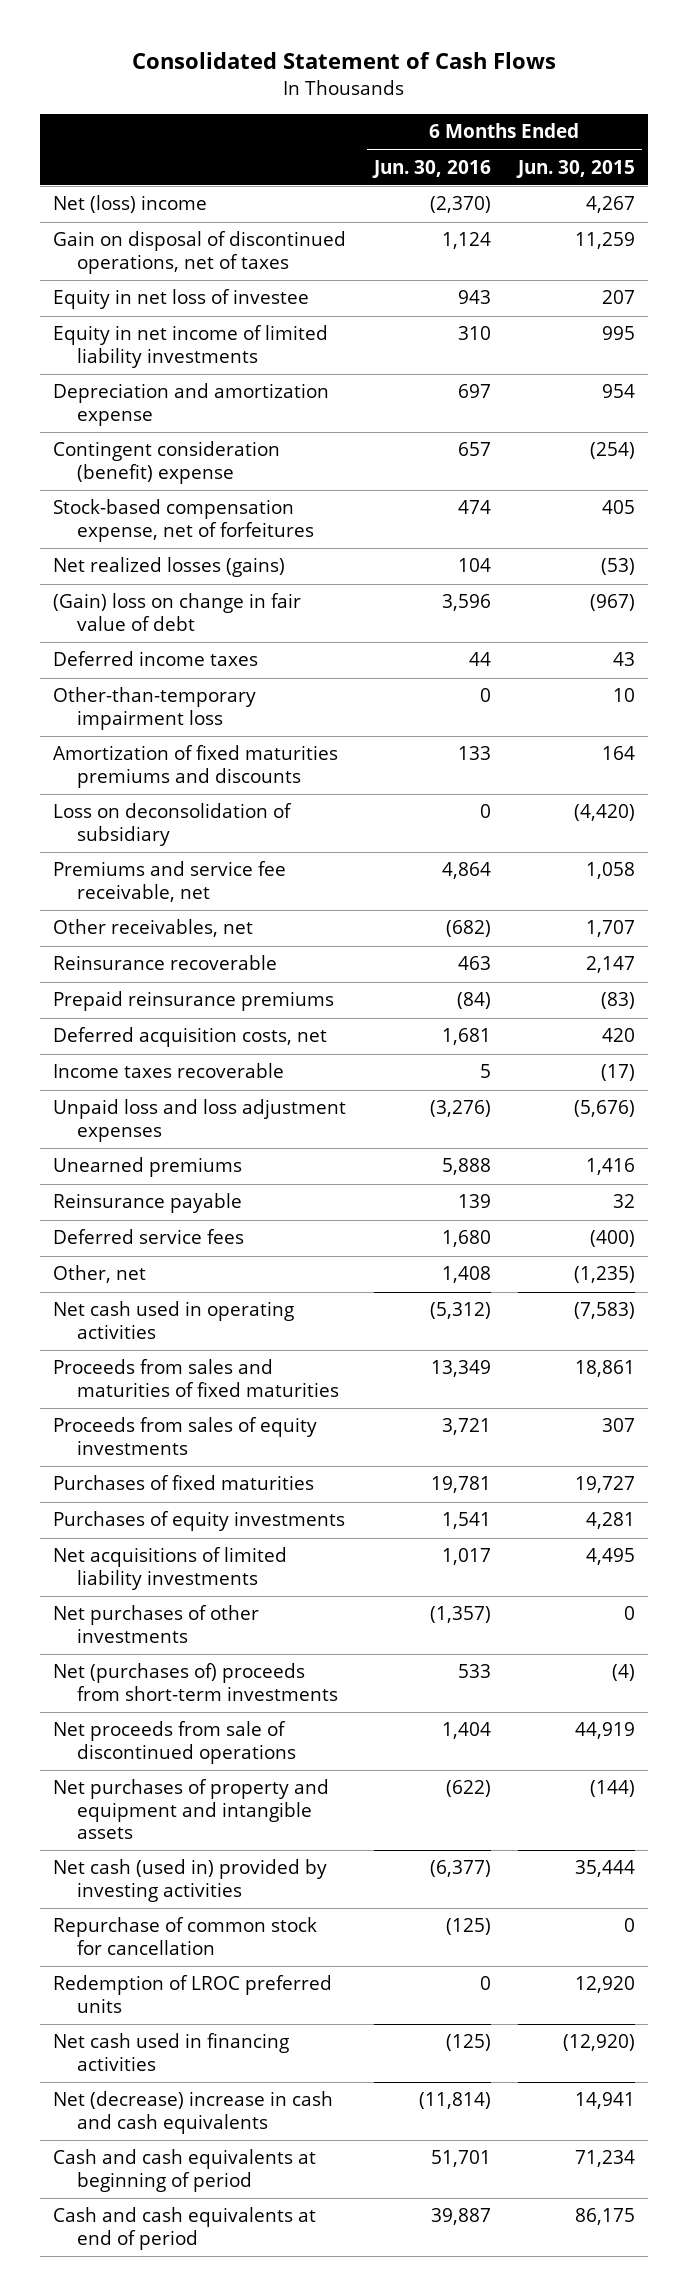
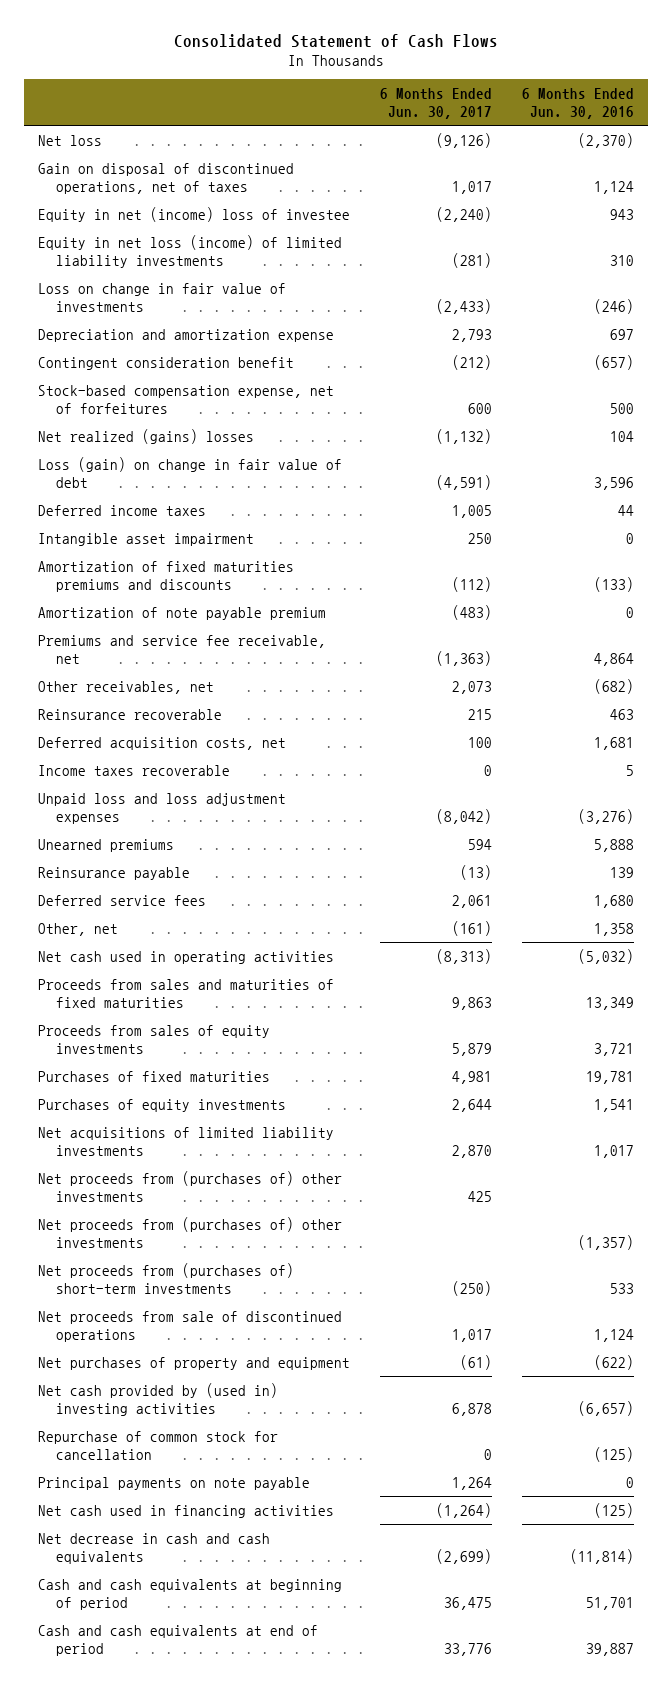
[515,159,635,178] Jun. 30, 2015 -> none
none -> [379,87,492,119] 6 Months Ended Jun. 30, 2017
[53,195,208,214] Net (loss) income -> [38,134,103,146] Net loss
[53,289,310,310] Equity in net loss of investee -> [38,206,351,222] Equity in net (income) loss of investee
[53,325,329,368] Equity in net income of limited liability investments -> [38,234,343,268] Equity in net loss (income) of limited liability investments
none -> [38,282,287,312] Loss on change in fair value of investments
[53,441,281,484] Contingent consideration (benefit) expense -> [38,356,295,370] Contingent consideration benefit
[457,442,491,457] 657 -> [593,354,634,370] (657)
[457,500,491,515] 474 -> [609,402,634,414] 500
[53,557,286,578] Net realized losses (gains) -> [38,428,255,444] Net realized (gains) losses
[53,593,302,631] (Gain) loss on change in fair value of debt -> [38,456,343,488] Loss (gain) on change in fair value of debt
[53,687,257,730] Other-than-temporary impairment loss -> none
[53,803,293,846] Loss on deconsolidation of subsidiary -> none
none -> [38,532,255,546] Intangible asset impairment
[457,746,491,761] 133 -> [593,576,634,592] (133)
none -> [38,606,327,620] Amortization of note payable premium
[53,991,335,1012] Prepaid reinsurance premiums -> none
[441,1266,491,1284] 1,408 -> [593,922,634,936] 1,358
[429,1302,491,1320] (5,312) -> [577,948,634,964] (5,032)
none -> [38,1170,343,1202] Net proceeds from (purchases of) other investments
[53,1605,260,1643] Net purchases of other investments -> [38,1216,343,1248] Net proceeds from (purchases of) other investments
[53,1663,339,1701] Net (purchases of) proceeds from short-term investments -> [38,1262,295,1294] Net proceeds from (purchases of) short-term investments
[441,1722,491,1740] 1,404 -> [593,1328,634,1342] 1,124
[53,1779,330,1839] Net purchases of property and equipment and intangible assets -> [38,1356,351,1370] Net purchases of property and equipment
[53,1859,328,1902] Net cash (used in) provided by investing activities -> [38,1382,279,1416] Net cash provided by (used in) investing activities
[429,1860,491,1878] (6,377) -> [577,1400,634,1416] (6,657)
[53,1975,333,2013] Redemption of LROC preferred units -> none
none -> [38,1476,311,1490] Principal payments on note payable
[53,2091,334,2134] Net (decrease) increase in cash and cash equivalents -> [38,1532,271,1564] Net decrease in cash and cash equivalents

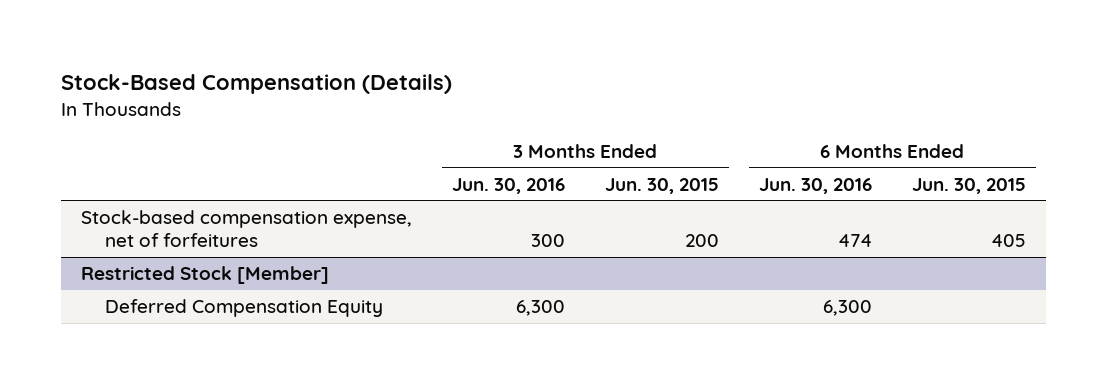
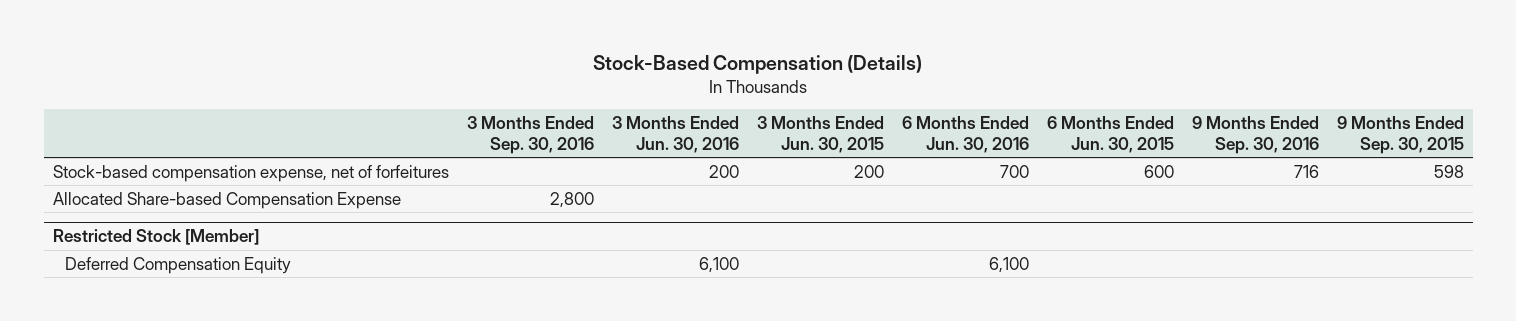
none -> [466,116,594,155] 3 Months Ended Sep. 30, 2016
none -> [1191,116,1319,155] 9 Months Ended Sep. 30, 2016
none -> [1336,116,1464,155] 9 Months Ended Sep. 30, 2015
[530,234,565,248] 300 -> [708,164,739,178] 200
[837,234,872,248] 474 -> [999,164,1029,178] 700
[991,234,1027,248] 405 -> [1143,164,1174,178] 600
none -> [52,191,401,209] Allocated Share-based Compensation Expense
[515,300,565,317] 6,300 -> [698,256,739,273] 6,100
[822,300,872,317] 6,300 -> [988,256,1029,273] 6,100

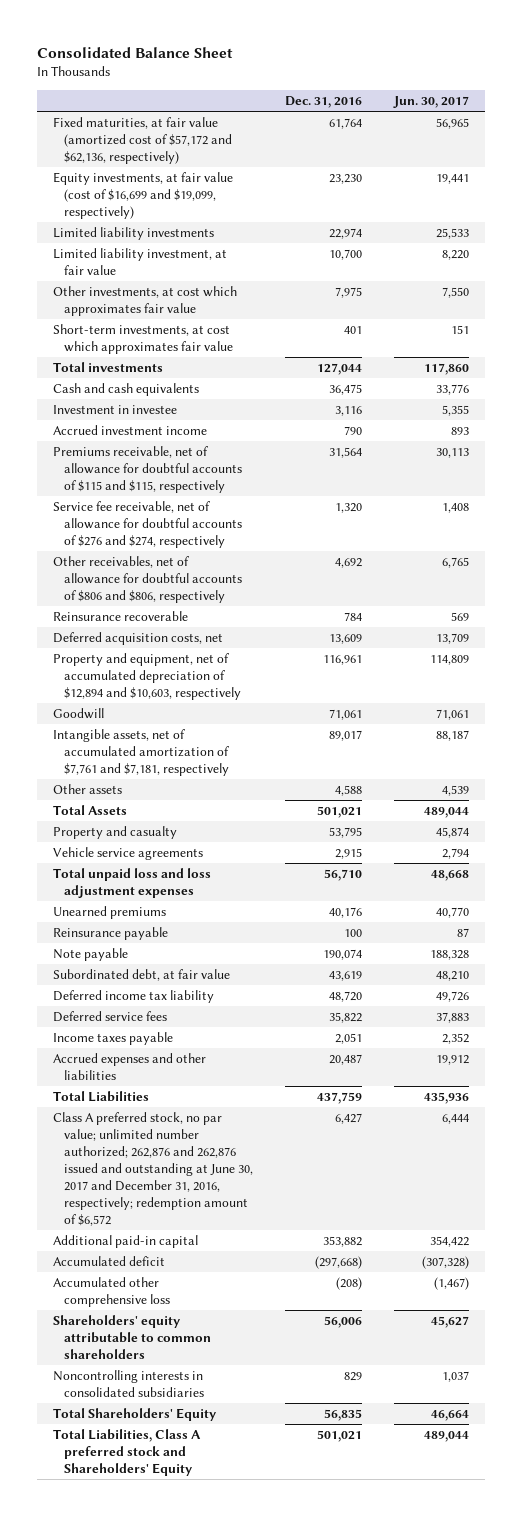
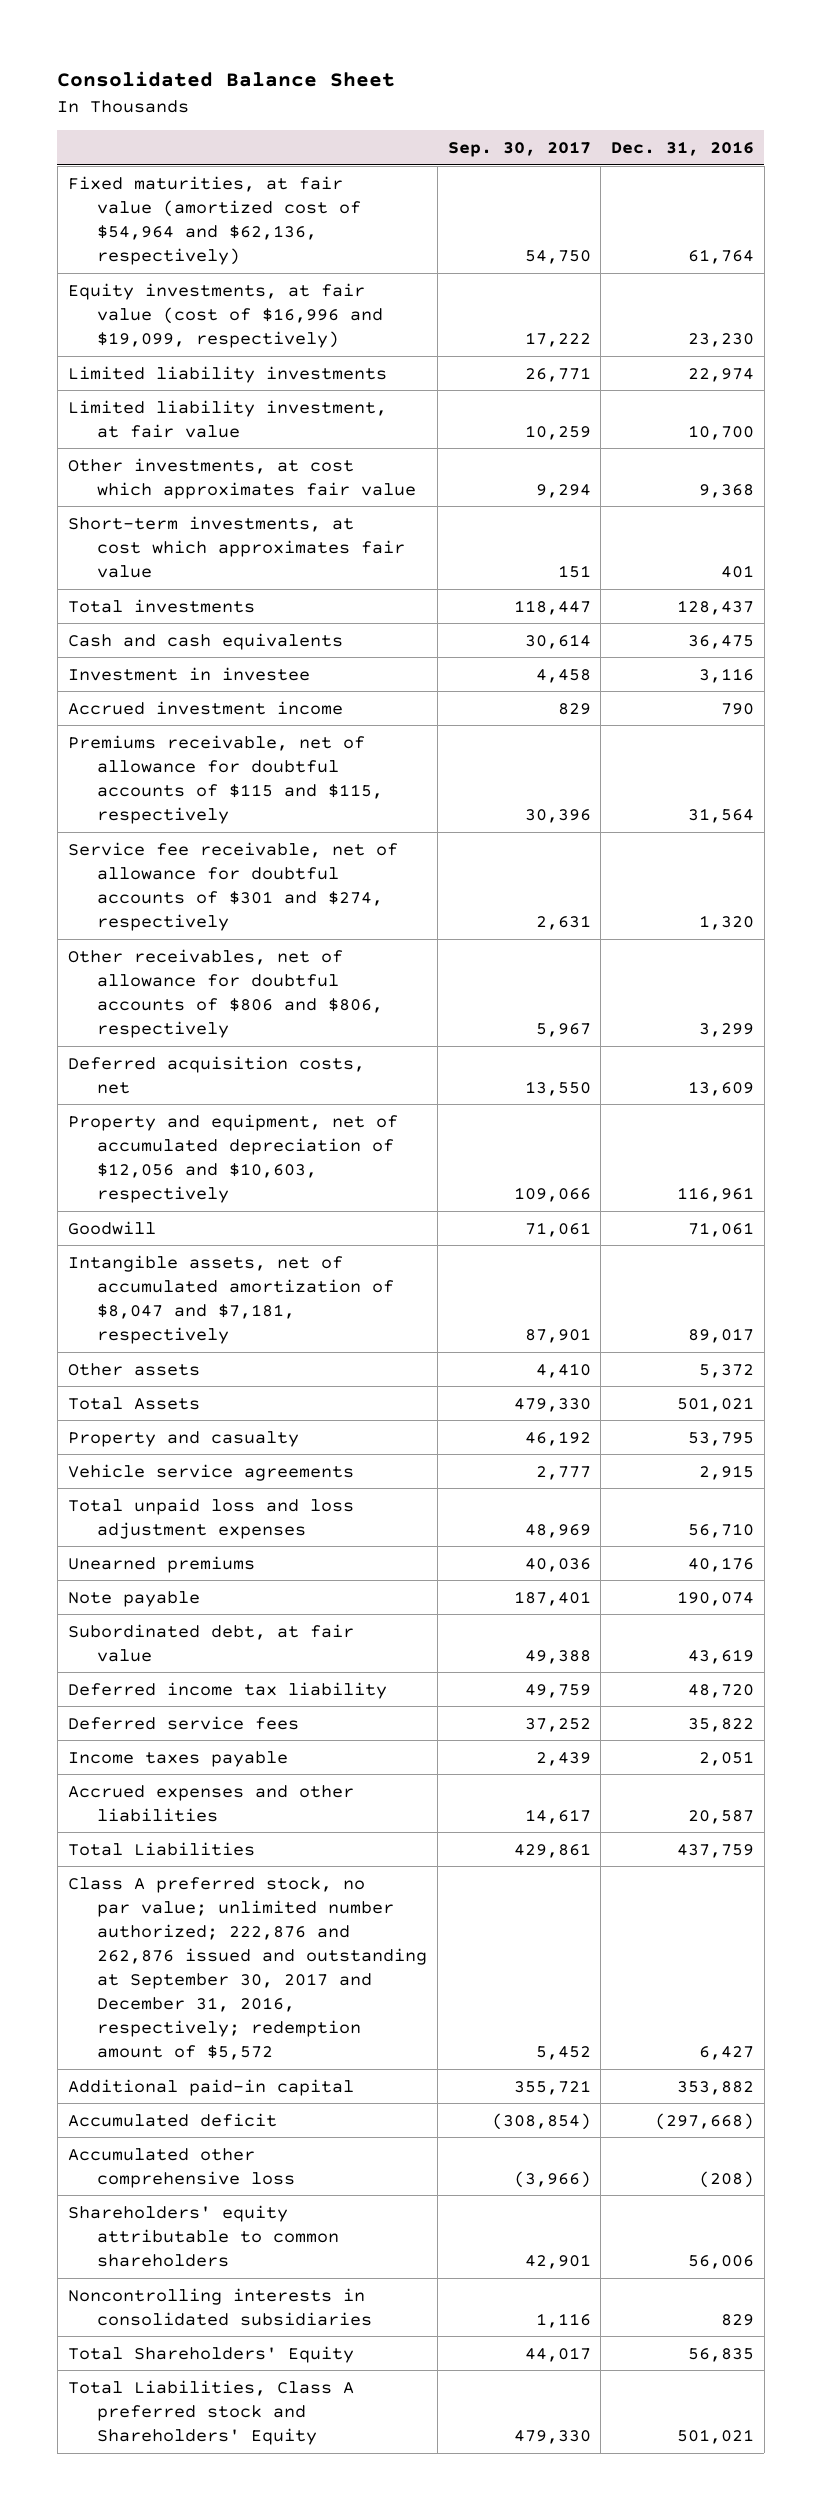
[393,95,470,108] Jun. 30, 2017 -> none
none -> [447,140,591,157] Sep. 30, 2017
[53,116,233,165] Fixed maturities, at fair value (amortized cost of $57,172 and $62,136, respectively) -> [67,175,361,265] Fixed maturities, at fair value (amortized cost of $54,964 and $62,136, respectively)
[53,171,234,220] Equity investments, at fair value (cost of $16,699 and $19,099, respectively) -> [67,282,383,348] Equity investments, at fair value (cost of $16,996 and $19,099, respectively)
[335,286,363,298] 7,975 -> [699,483,755,498] 9,368
[317,362,363,375] 127,044 -> [677,599,755,615] 128,437
[53,610,189,621] Reinsurance recoverable -> none
[53,500,243,549] Service fee receivable, net of allowance for doubtful accounts of $276 and $274, respectively -> [67,841,398,931] Service fee receivable, net of allowance for doubtful accounts of $301 and $274, respectively
[335,557,363,568] 4,692 -> [699,1022,755,1037] 3,299
[53,652,242,701] Property and equipment, net of accumulated depreciation of $12,894 and $10,603, respectively -> [67,1113,398,1203] Property and equipment, net of accumulated depreciation of $12,056 and $10,603, respectively
[53,728,230,777] Intangible assets, net of accumulated amortization of $7,761 and $7,181, respectively -> [67,1254,394,1344] Intangible assets, net of accumulated amortization of $8,047 and $7,181, respectively
[335,784,363,796] 4,588 -> [699,1363,755,1378] 5,372
[53,926,169,940] Reinsurance payable -> none
[329,1053,363,1065] 20,487 -> [688,1809,755,1824] 20,587
[53,1111,254,1227] Class A preferred stock, no par value; unlimited number authorized; 262,876 and 262,876 issued and outstanding at June 30, 2017 and December 31, 2016, respectively; redemption amount of $6,572 -> [67,1876,427,2061] Class A preferred stock, no par value; unlimited number authorized; 222,876 and 262,876 issued and outstanding at September 30, 2017 and December 31, 2016, respectively; redemption amount of $5,572

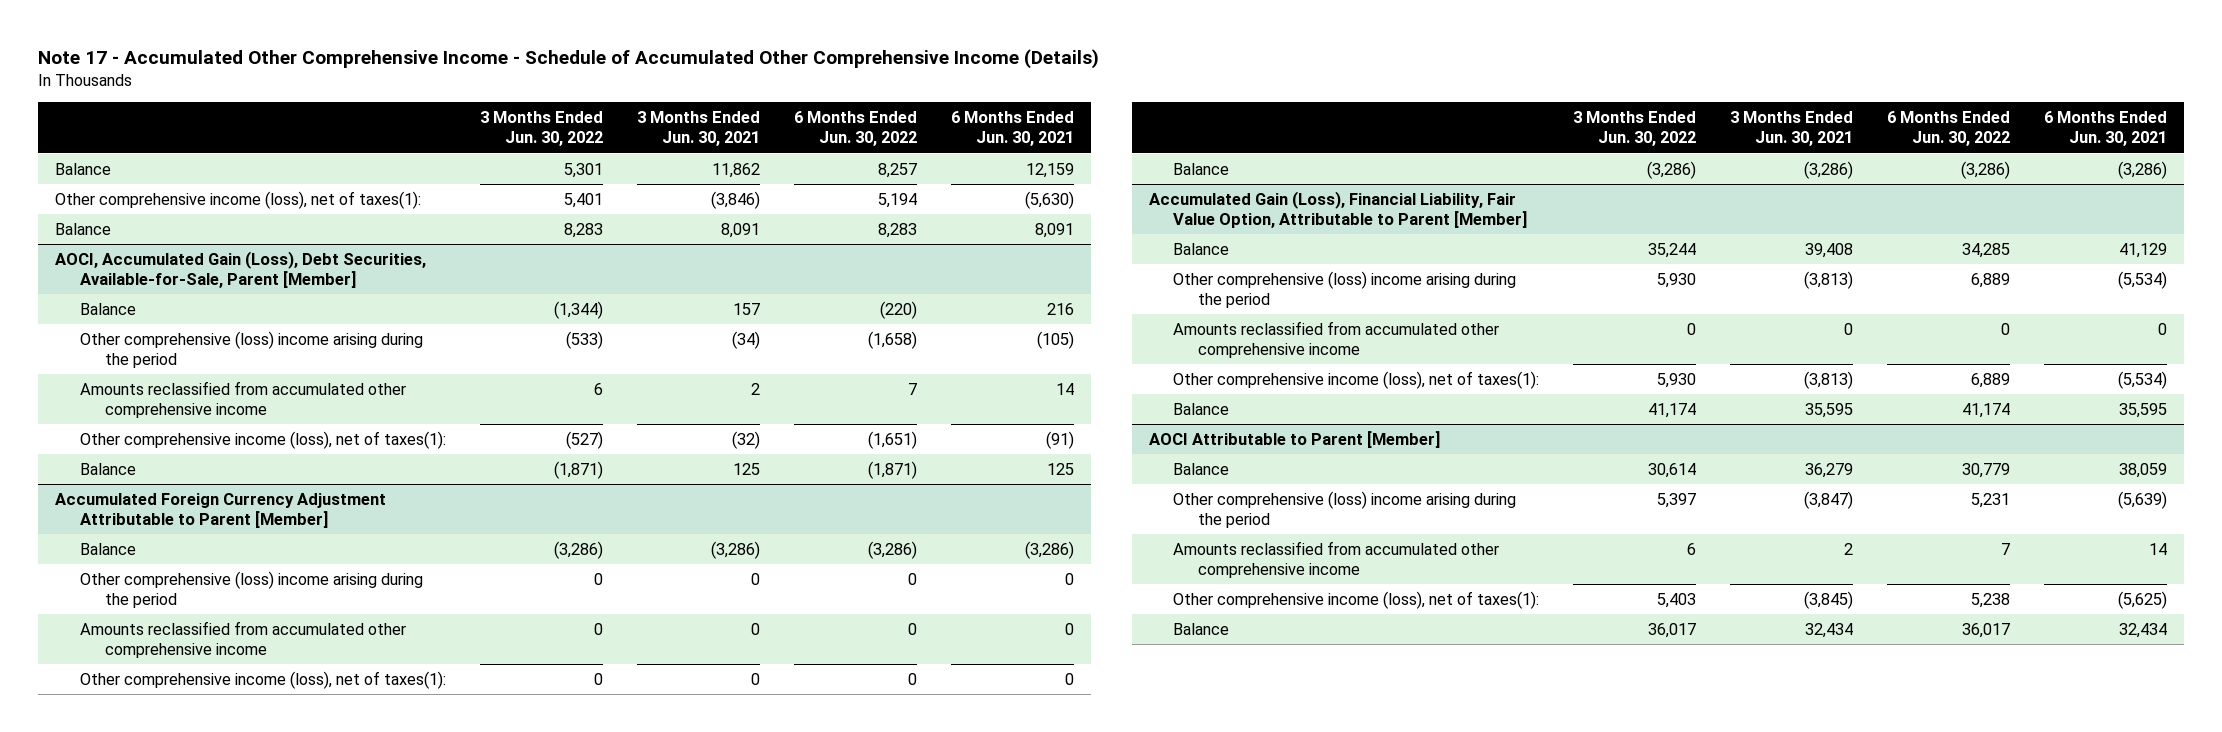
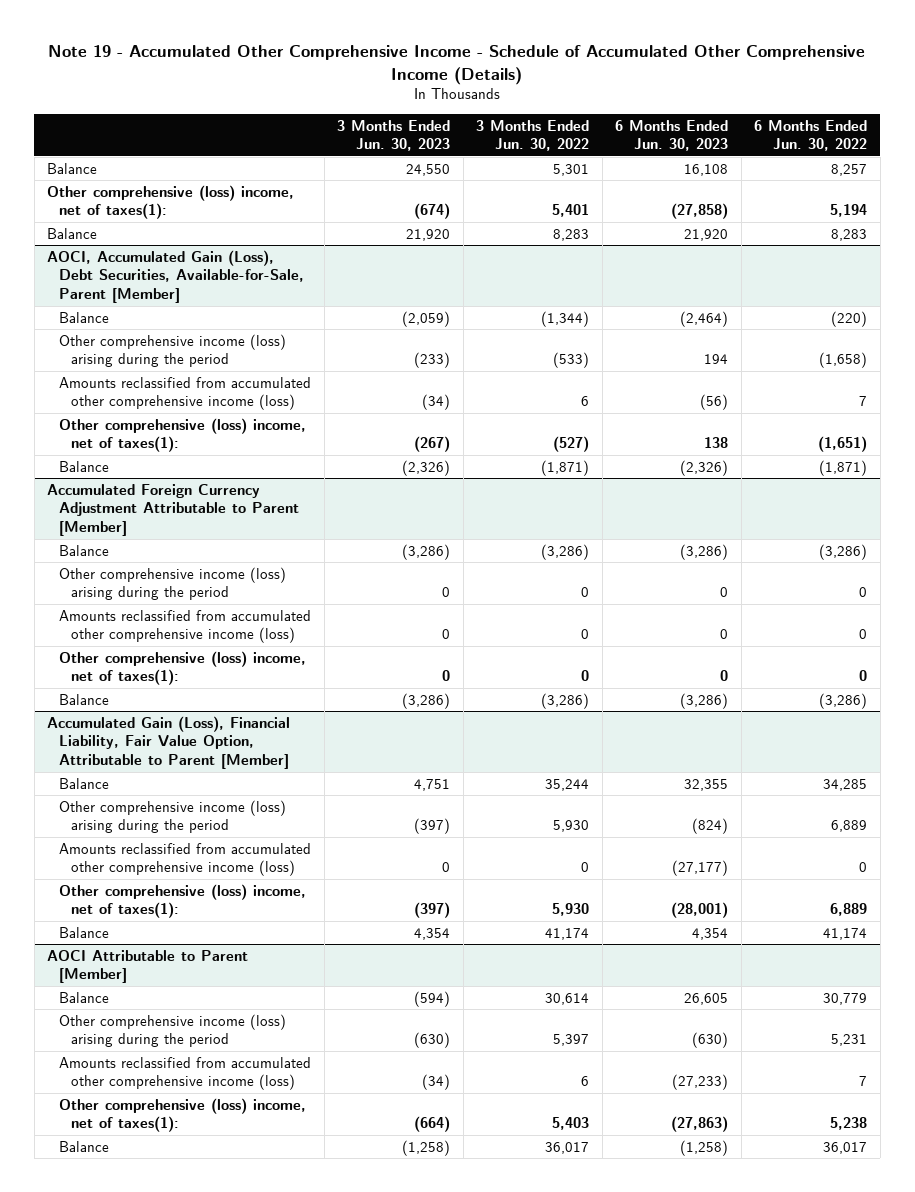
[38,48,1100,69] Note 17 - Accumulated Other Comprehensive Income - Schedule of Accumulated Other Comprehensive Income (Details) -> [48,45,866,85] Note 19 - Accumulated Other Comprehensive Income - Schedule of Accumulated Other Comprehensive Income (Details)
[636,110,760,147] 3 Months Ended Jun. 30, 2021 -> none
[950,110,1074,147] 6 Months Ended Jun. 30, 2021 -> none
none -> [337,119,451,152] 3 Months Ended Jun. 30, 2023
none -> [615,119,729,152] 6 Months Ended Jun. 30, 2023
[55,190,422,209] Other comprehensive income (loss), net of taxes(1): -> [47,184,295,220] Other comprehensive (loss) income, net of taxes(1):
[79,330,423,369] Other comprehensive (loss) income arising during the period -> [59,333,287,368] Other comprehensive income (loss) arising during the period
[79,380,406,419] Amounts reclassified from accumulated other comprehensive income -> [59,376,312,411] Amounts reclassified from accumulated other comprehensive income (loss)
[79,430,446,449] Other comprehensive income (loss), net of taxes(1): -> [59,417,307,453] Other comprehensive (loss) income, net of taxes(1):
[79,570,423,609] Other comprehensive (loss) income arising during the period -> [59,566,287,601] Other comprehensive income (loss) arising during the period
[79,620,406,659] Amounts reclassified from accumulated other comprehensive income -> [59,609,312,644] Amounts reclassified from accumulated other comprehensive income (loss)
[79,670,446,689] Other comprehensive income (loss), net of taxes(1): -> [59,650,307,686] Other comprehensive (loss) income, net of taxes(1):
[1173,270,1517,309] Other comprehensive (loss) income arising during the period -> [59,799,287,834] Other comprehensive income (loss) arising during the period
[1173,320,1500,359] Amounts reclassified from accumulated other comprehensive income -> [59,842,312,877] Amounts reclassified from accumulated other comprehensive income (loss)
[1173,370,1540,389] Other comprehensive income (loss), net of taxes(1): -> [59,883,307,919] Other comprehensive (loss) income, net of taxes(1):
[1173,490,1517,529] Other comprehensive (loss) income arising during the period -> [59,1013,287,1048] Other comprehensive income (loss) arising during the period
[1173,540,1500,579] Amounts reclassified from accumulated other comprehensive income -> [59,1056,312,1091] Amounts reclassified from accumulated other comprehensive income (loss)
[1173,590,1540,609] Other comprehensive income (loss), net of taxes(1): -> [59,1097,307,1133] Other comprehensive (loss) income, net of taxes(1):

